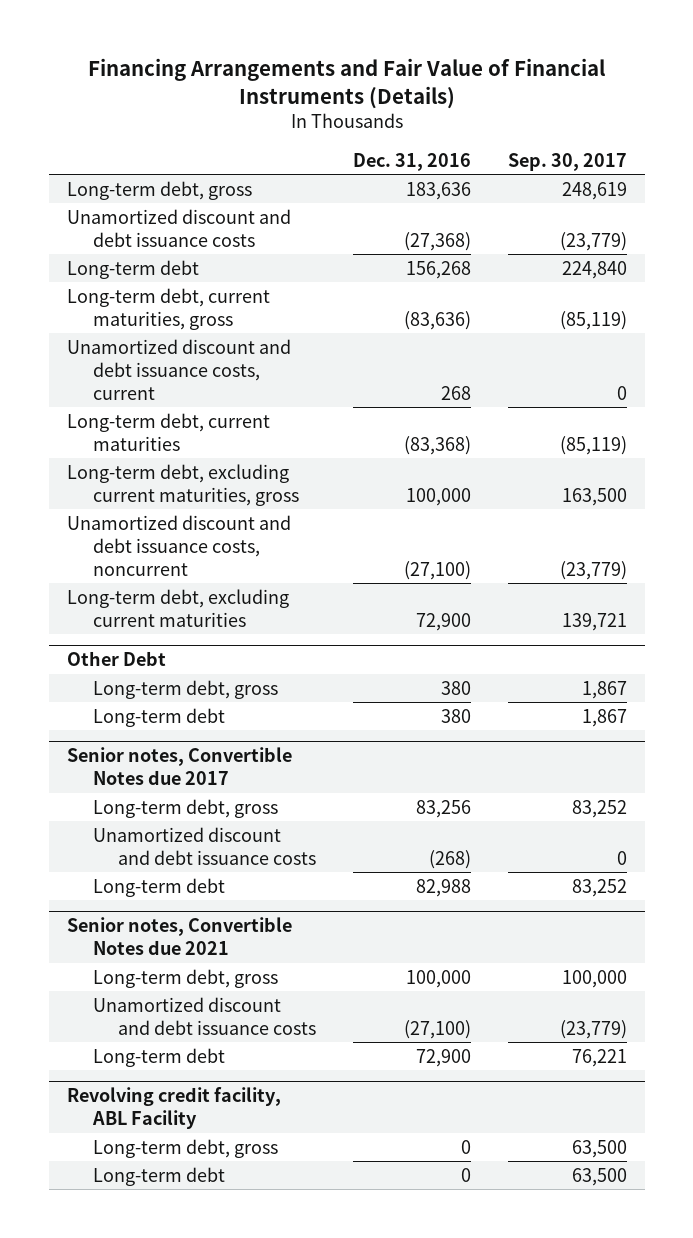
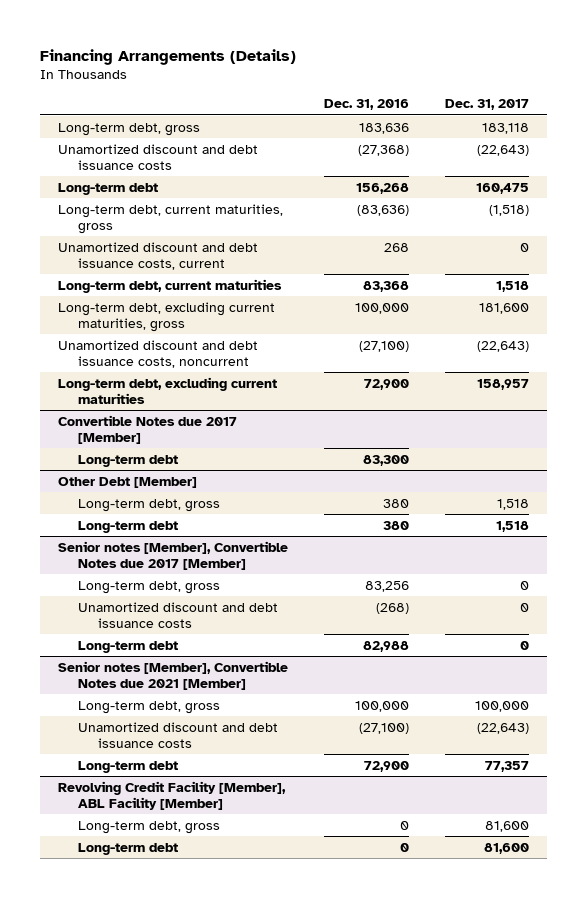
[87,58,605,110] Financing Arrangements and Fair Value of Financial Instruments (Details) -> [39,48,296,65] Financing Arrangements (Details)
[507,152,627,171] Sep. 30, 2017 -> none
none -> [444,99,529,111] Dec. 31, 2017
[403,435,471,455] (83,368) -> [362,280,409,292] 83,368
none -> [57,414,237,444] Convertible Notes due 2017 [Member]
none -> [78,454,179,467] Long-term debt
[66,651,166,667] Other Debt -> [57,476,197,488] Other Debt [Member]
[66,747,292,786] Senior notes, Convertible Notes due 2017 -> [57,540,288,570] Senior notes [Member], Convertible Notes due 2017 [Member]
[66,917,292,956] Senior notes, Convertible Notes due 2021 -> [57,660,288,690] Senior notes [Member], Convertible Notes due 2021 [Member]
[66,1087,281,1130] Revolving credit facility, ABL Facility -> [57,780,286,810] Revolving Credit Facility [Member], ABL Facility [Member]

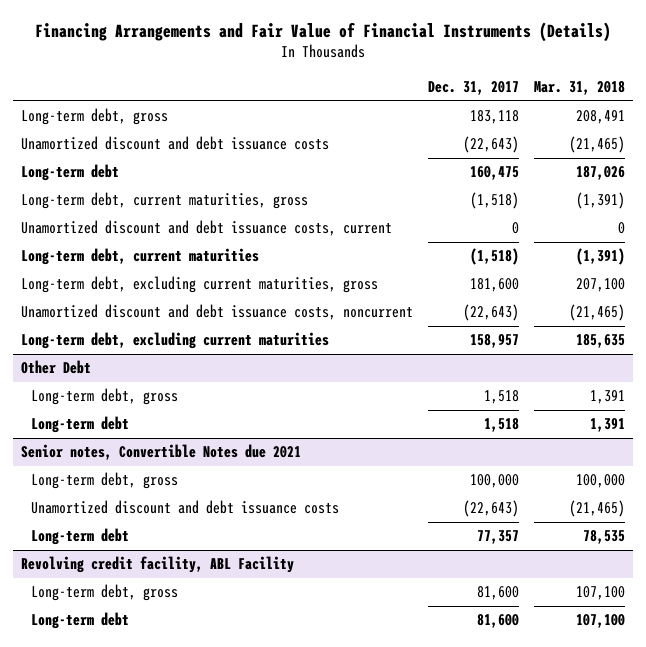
[39,48,296,65] Financing Arrangements (Details) -> [35,21,612,42] Financing Arrangements and Fair Value of Financial Instruments (Details)
[323,99,409,111] Dec. 31, 2016 -> none
none -> [534,80,626,95] Mar. 31, 2018
[495,280,529,292] 1,518 -> [470,248,520,266] (1,518)
[57,414,237,444] Convertible Notes due 2017 [Member] -> none
[78,454,179,467] Long-term debt -> none
[57,476,197,488] Other Debt [Member] -> [20,360,91,375] Other Debt
[57,540,288,570] Senior notes [Member], Convertible Notes due 2017 [Member] -> none
[78,580,221,594] Long-term debt, gross -> none
[78,601,279,628] Unamortized discount and debt issuance costs -> none
[78,640,179,653] Long-term debt -> none
[57,660,288,690] Senior notes [Member], Convertible Notes due 2021 [Member] -> [20,444,301,461] Senior notes, Convertible Notes due 2021
[57,780,286,810] Revolving Credit Facility [Member], ABL Facility [Member] -> [20,556,294,574] Revolving credit facility, ABL Facility

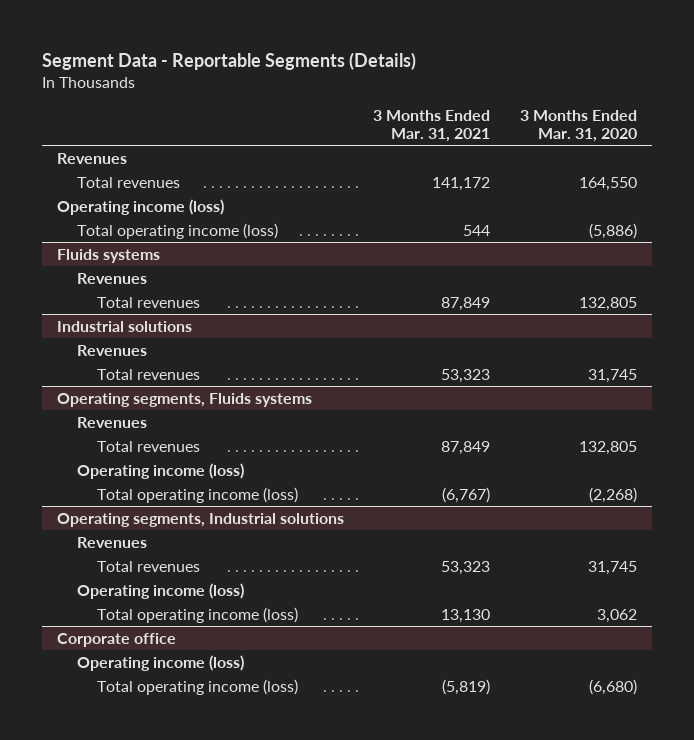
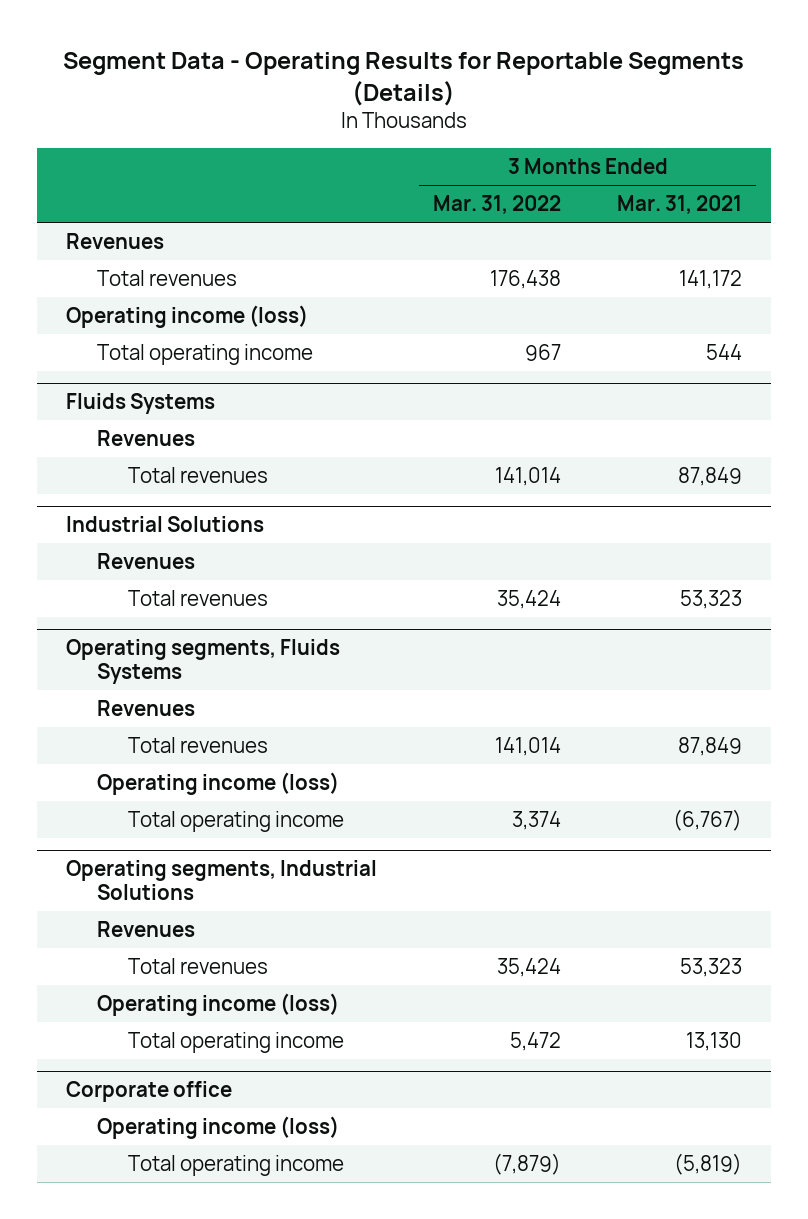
[42,51,417,70] Segment Data - Reportable Segments (Details) -> [62,52,744,106] Segment Data - Operating Results for Reportable Segments (Details)
[519,109,637,142] 3 Months Ended Mar. 31, 2020 -> none
none -> [432,195,561,215] Mar. 31, 2022
[77,222,279,239] Total operating income (loss) -> [96,343,313,365] Total operating income
[57,248,161,263] Fluids systems -> [65,392,215,414] Fluids Systems
[57,320,193,332] Industrial solutions -> [65,515,264,532] Industrial Solutions
[57,392,313,407] Operating segments, Fluids systems -> [65,638,340,684] Operating segments, Fluids Systems
[97,486,299,503] Total operating income (loss) -> [128,810,345,832] Total operating income
[57,512,345,527] Operating segments, Industrial solutions -> [65,859,377,900] Operating segments, Industrial Solutions
[97,606,299,623] Total operating income (loss) -> [128,1031,345,1053] Total operating income
[97,678,299,695] Total operating income (loss) -> [128,1154,345,1176] Total operating income

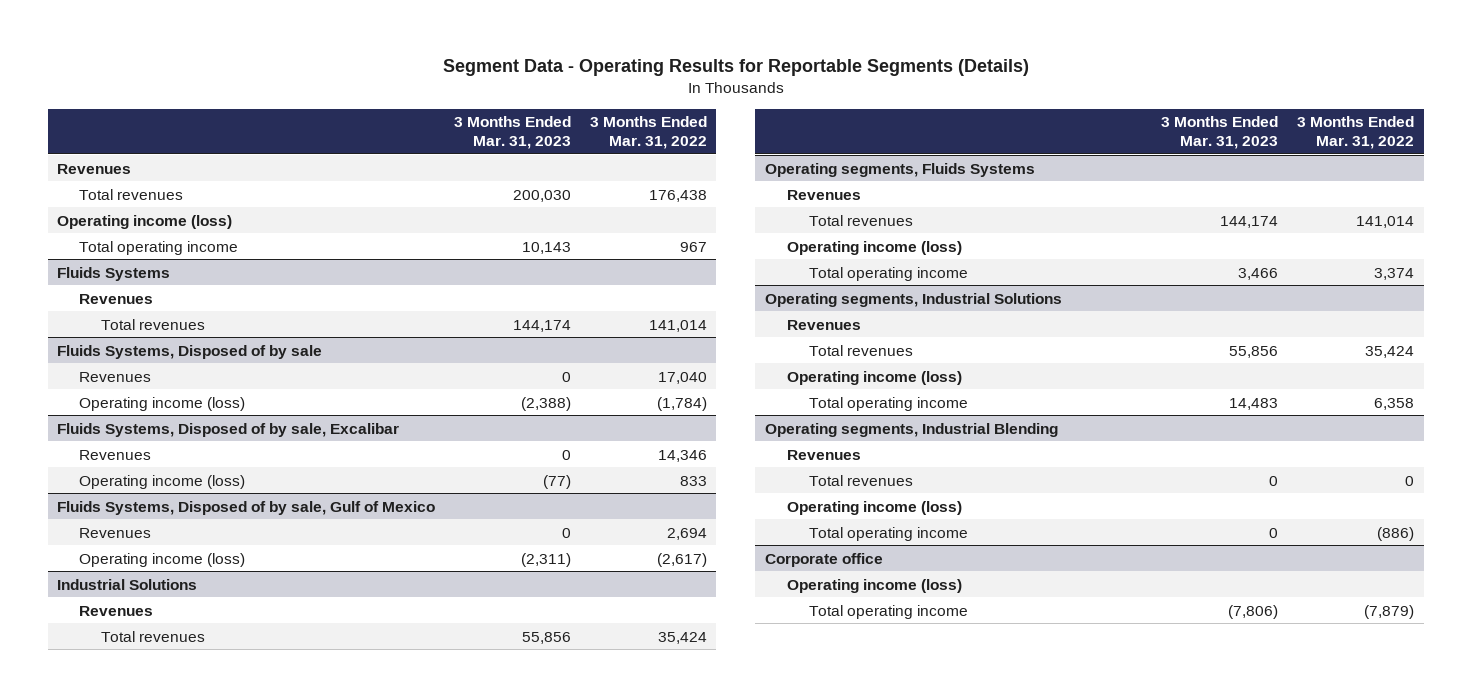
[617,195,743,215] Mar. 31, 2021 -> none
none -> [454,116,572,149] 3 Months Ended Mar. 31, 2023
none -> [57,344,323,359] Fluids Systems, Disposed of by sale
none -> [79,371,152,382] Revenues
none -> [79,396,246,411] Operating income (loss)
none -> [57,422,400,437] Fluids Systems, Disposed of by sale, Excalibar
none -> [79,449,152,460] Revenues
none -> [79,474,246,489] Operating income (loss)
none -> [57,500,436,515] Fluids Systems, Disposed of by sale, Gulf of Mexico
none -> [79,527,152,538] Revenues
none -> [79,552,246,567] Operating income (loss)
[509,1031,561,1051] 5,472 -> [1374,397,1415,410] 6,358
none -> [764,422,1058,437] Operating segments, Industrial Blending
none -> [786,449,861,460] Revenues
none -> [808,474,913,486] Total revenues
none -> [786,500,962,515] Operating income (loss)
none -> [808,526,968,541] Total operating income

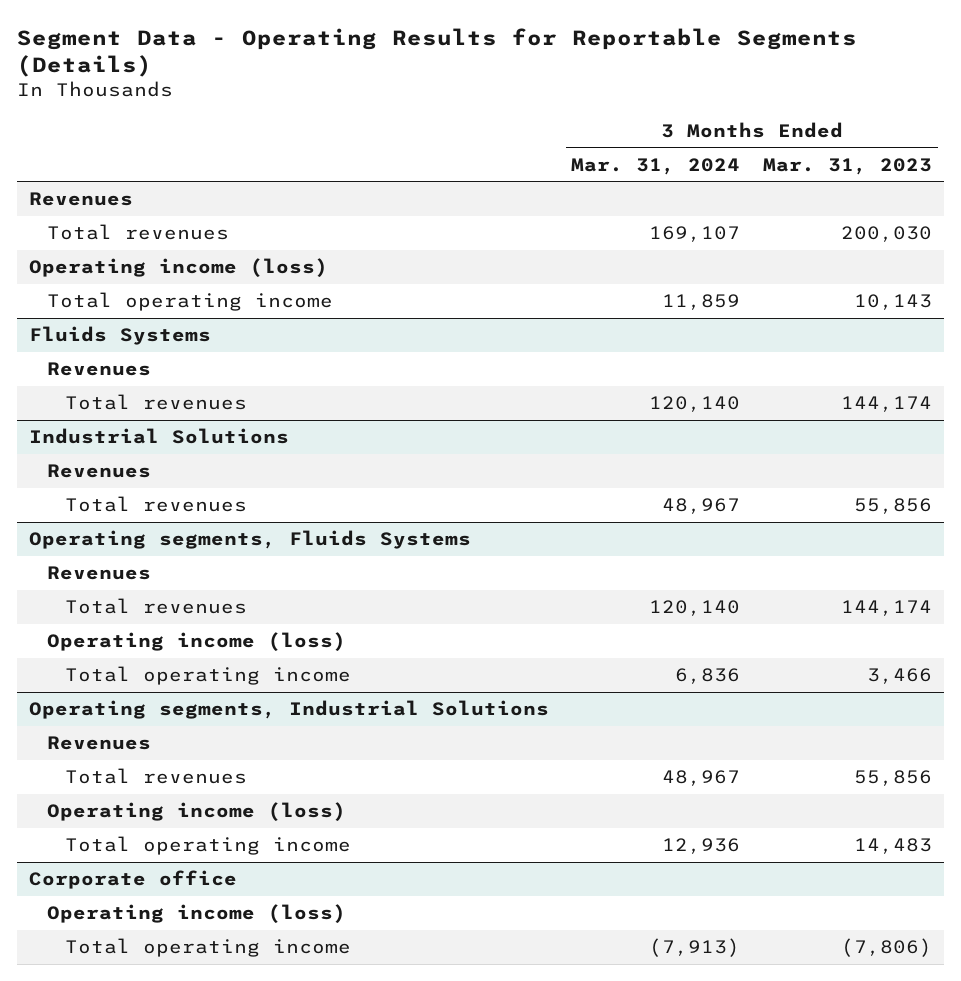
[589,116,707,149] 3 Months Ended Mar. 31, 2022 -> none
none -> [571,157,741,175] Mar. 31, 2024
[57,344,323,359] Fluids Systems, Disposed of by sale -> none
[79,371,152,382] Revenues -> none
[79,396,246,411] Operating income (loss) -> none
[57,422,400,437] Fluids Systems, Disposed of by sale, Excalibar -> none
[79,449,152,460] Revenues -> none
[79,474,246,489] Operating income (loss) -> none
[57,500,436,515] Fluids Systems, Disposed of by sale, Gulf of Mexico -> none
[79,527,152,538] Revenues -> none
[79,552,246,567] Operating income (loss) -> none
[764,422,1058,437] Operating segments, Industrial Blending -> none
[786,449,861,460] Revenues -> none
[808,474,913,486] Total revenues -> none
[786,500,962,515] Operating income (loss) -> none
[808,526,968,541] Total operating income -> none

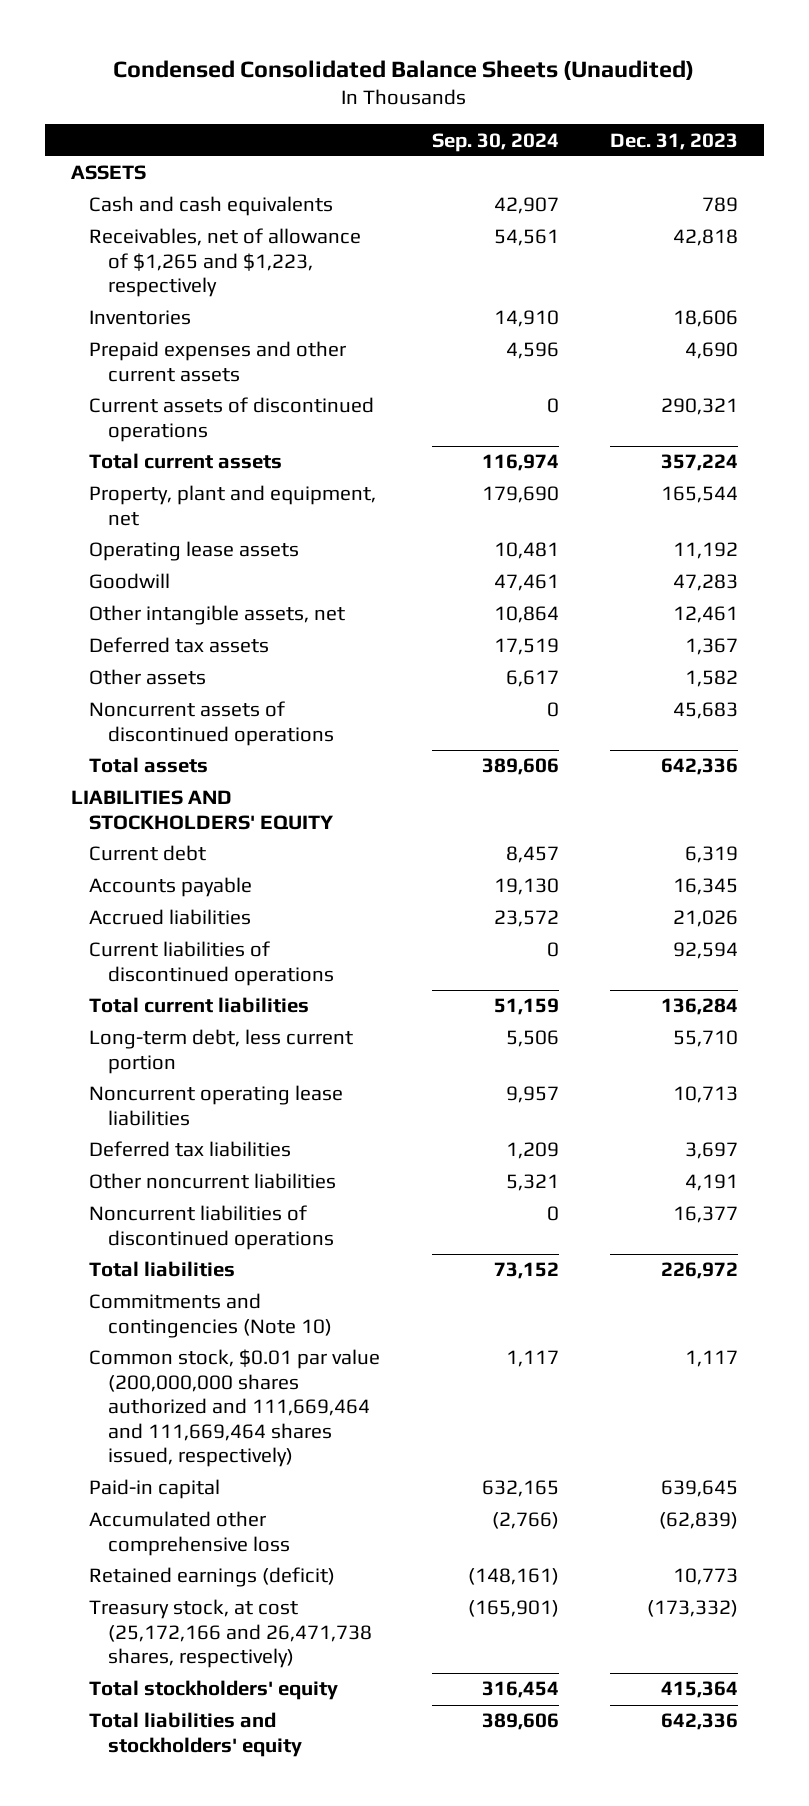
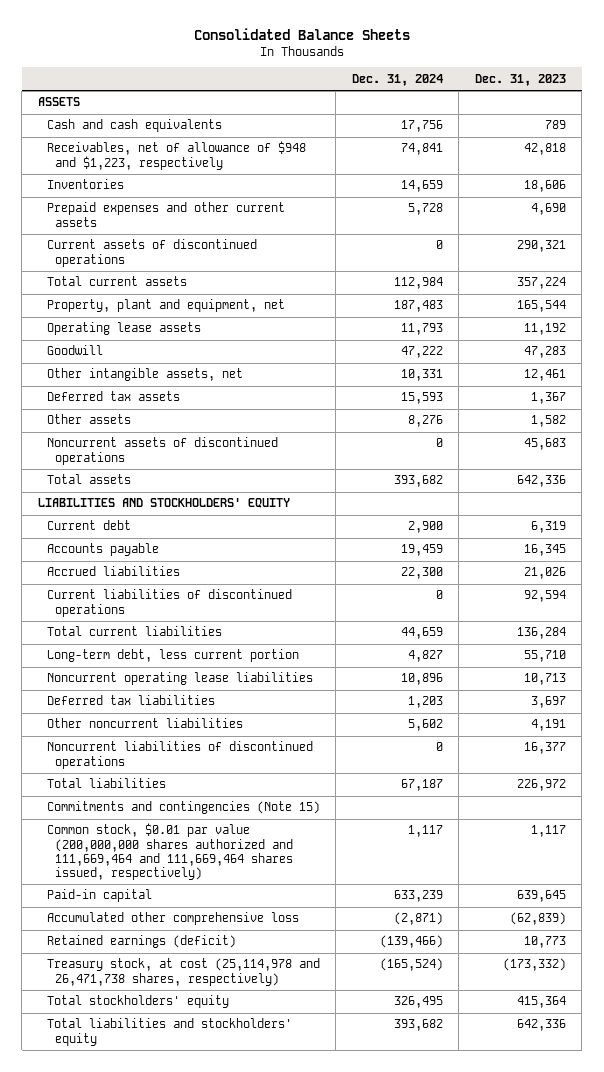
[113,59,695,80] Condensed Consolidated Balance Sheets (Unaudited) -> [193,27,410,40] Consolidated Balance Sheets
[431,132,559,152] Sep. 30, 2024 -> none
none -> [351,73,443,86] Dec. 31, 2024
[89,228,362,298] Receivables, net of allowance of $1,265 and $1,223, respectively -> [46,141,306,170] Receivables, net of allowance of $948 and $1,223, respectively
[89,1293,332,1338] Commitments and contingencies (Note 10) -> [46,801,320,815] Commitments and contingencies (Note 15)
[89,1599,372,1669] Treasury stock, at cost (25,172,166 and 26,471,738 shares, respectively) -> [46,958,320,986] Treasury stock, at cost (25,114,978 and 26,471,738 shares, respectively)

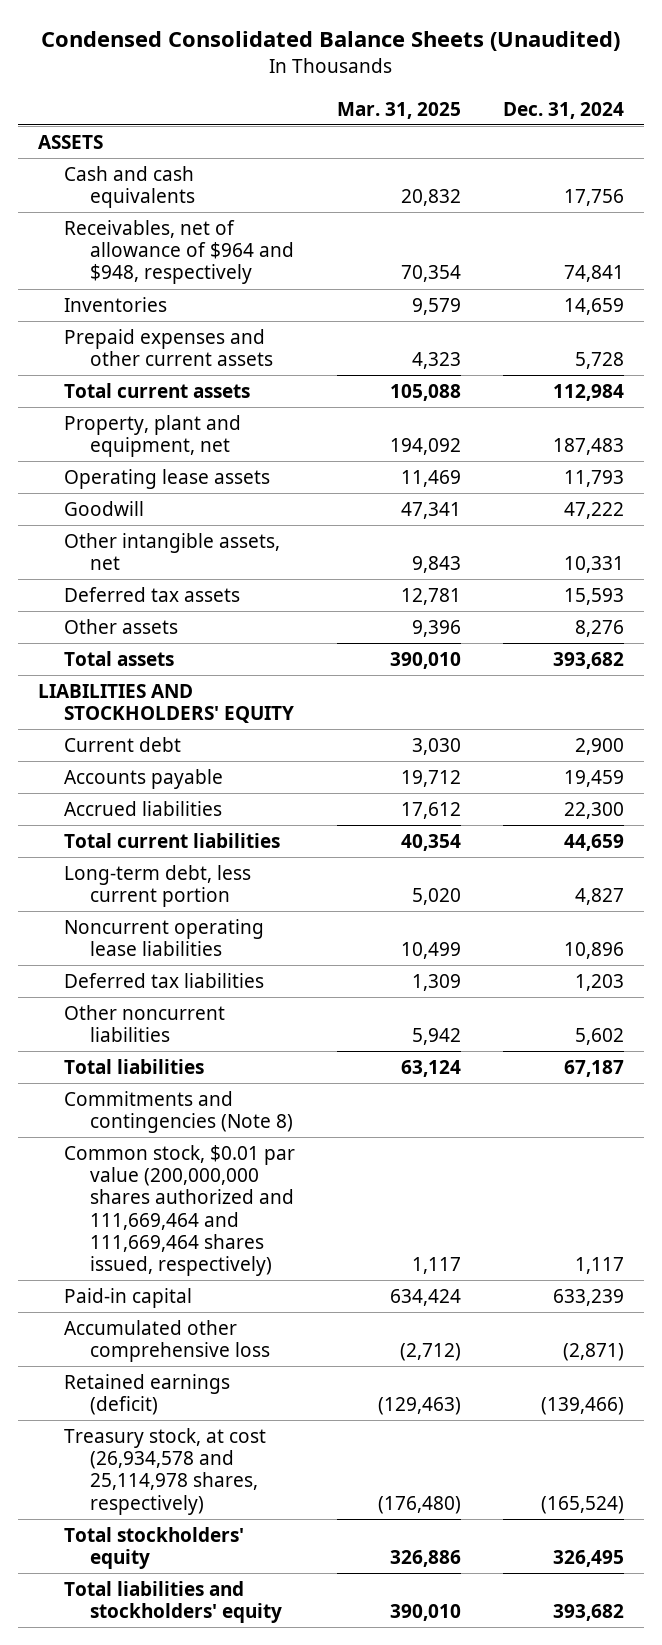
[193,27,410,40] Consolidated Balance Sheets -> [40,31,620,52] Condensed Consolidated Balance Sheets (Unaudited)
[474,73,566,86] Dec. 31, 2023 -> none
none -> [336,101,461,119] Mar. 31, 2025
[46,141,306,170] Receivables, net of allowance of $948 and $1,223, respectively -> [64,220,295,285] Receivables, net of allowance of $964 and $948, respectively
[46,239,257,267] Current assets of discontinued operations -> none
[46,437,278,465] Noncurrent assets of discontinued operations -> none
[46,589,292,617] Current liabilities of discontinued operations -> none
[46,741,313,769] Noncurrent liabilities of discontinued operations -> none
[46,801,320,815] Commitments and contingencies (Note 15) -> [64,1091,294,1134] Commitments and contingencies (Note 8)
[46,958,320,986] Treasury stock, at cost (25,114,978 and 26,471,738 shares, respectively) -> [64,1428,267,1515] Treasury stock, at cost (26,934,578 and 25,114,978 shares, respectively)

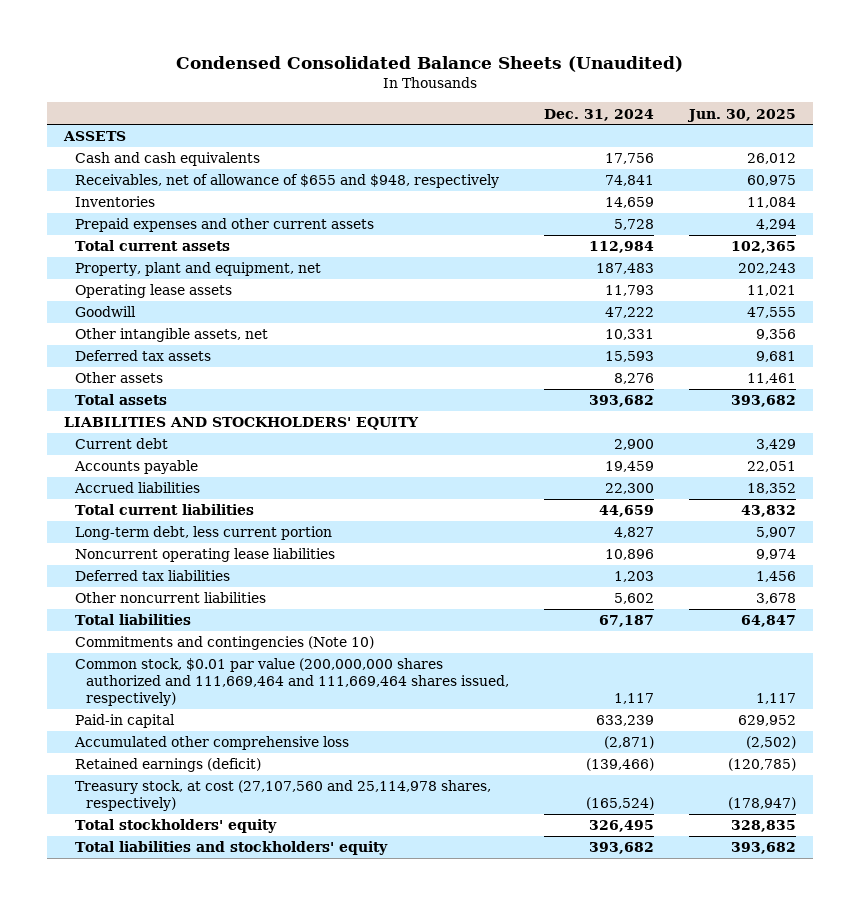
[336,101,461,119] Mar. 31, 2025 -> none
none -> [686,108,796,122] Jun. 30, 2025
[64,220,295,285] Receivables, net of allowance of $964 and $948, respectively -> [75,174,500,189] Receivables, net of allowance of $655 and $948, respectively
[64,1091,294,1134] Commitments and contingencies (Note 8) -> [75,636,375,651] Commitments and contingencies (Note 10)
[64,1428,267,1515] Treasury stock, at cost (26,934,578 and 25,114,978 shares, respectively) -> [75,780,492,812] Treasury stock, at cost (27,107,560 and 25,114,978 shares, respectively)

